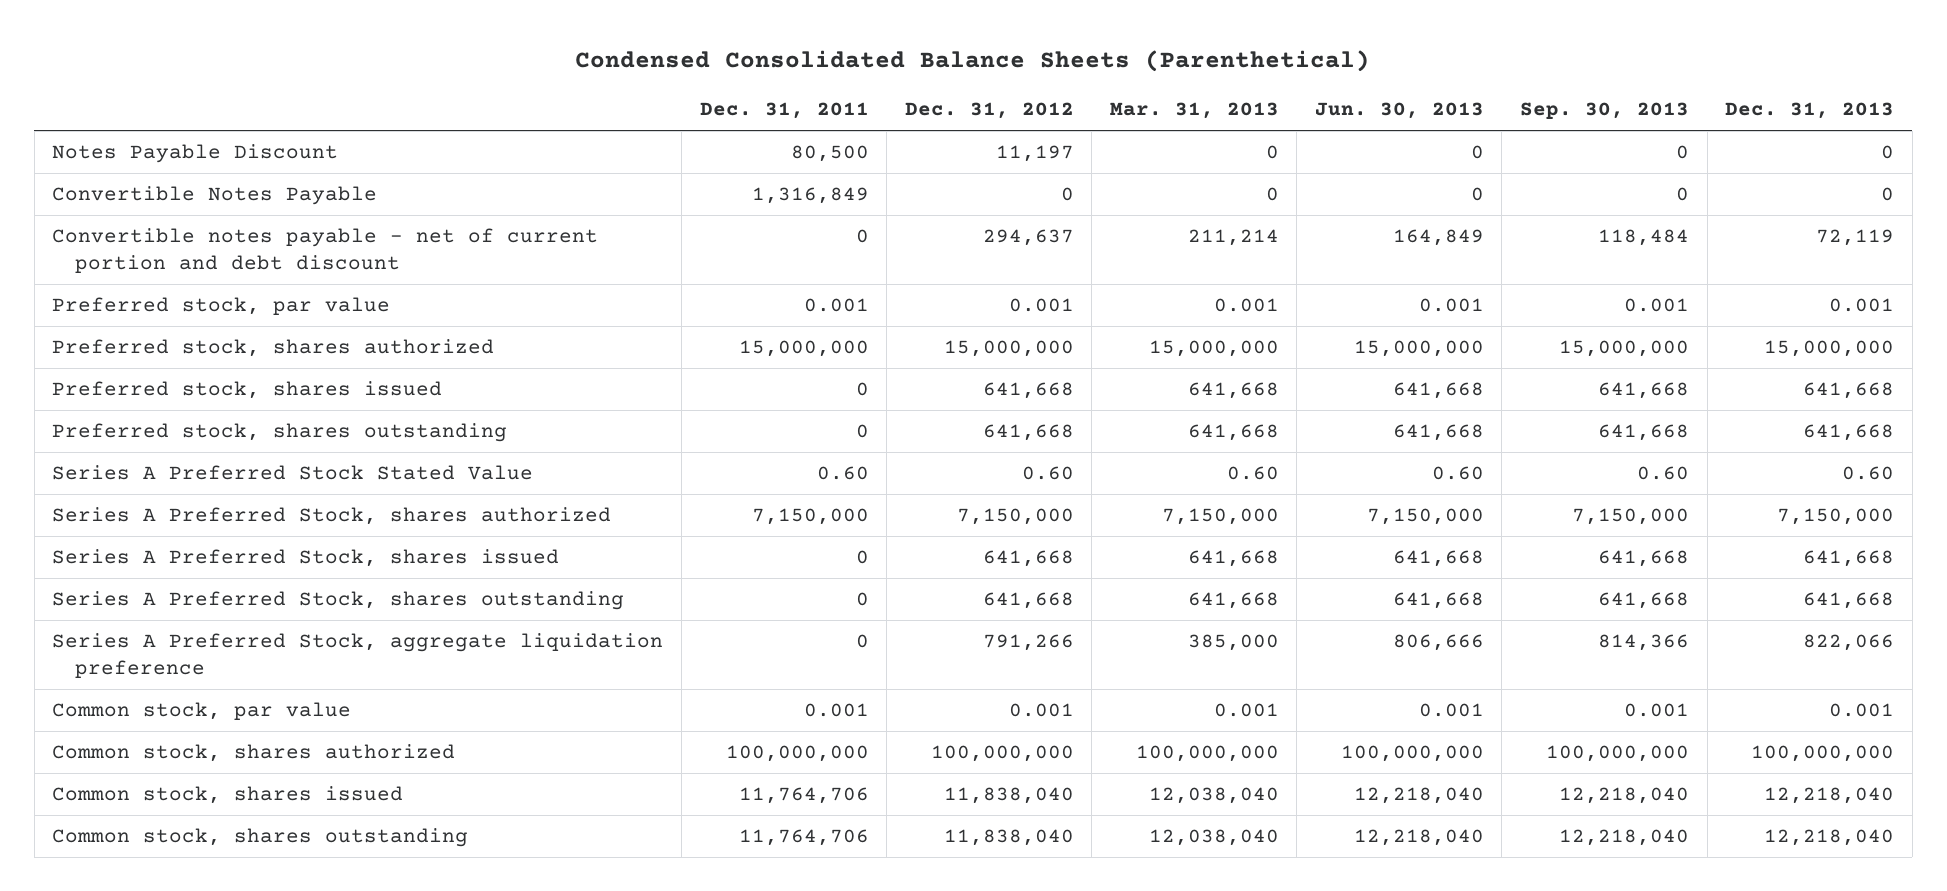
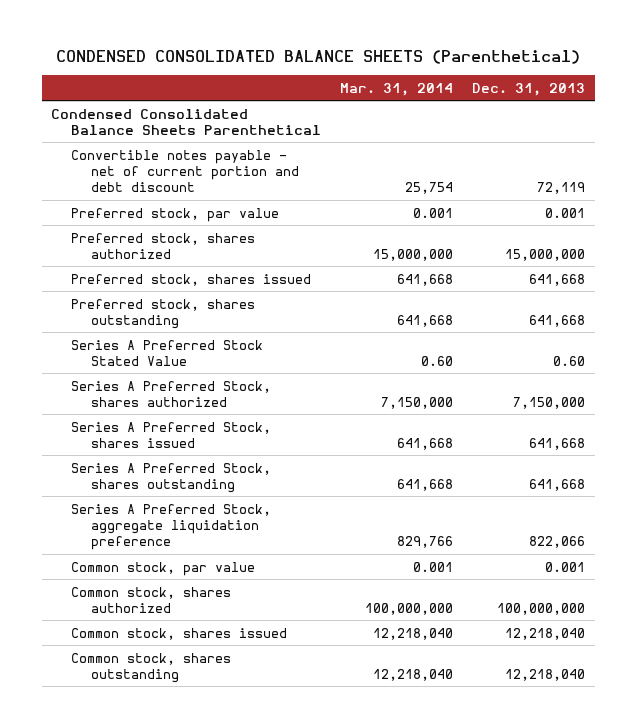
[575,50,1371,73] Condensed Consolidated Balance Sheets (Parenthetical) -> [56,49,581,64] CONDENSED CONSOLIDATED BALANCE SHEETS (Parenthetical)
[699,102,869,120] Dec. 31, 2011 -> none
[904,102,1074,120] Dec. 31, 2012 -> none
[1109,102,1279,120] Mar. 31, 2013 -> none
[1314,102,1484,120] Jun. 30, 2013 -> none
[1520,102,1690,120] Sep. 30, 2013 -> none
none -> [340,82,454,96] Mar. 31, 2014
[52,144,339,164] Notes Payable Discount -> none
[52,186,378,206] Convertible Notes Payable -> none
none -> [51,108,322,135] Condensed Consolidated Balance Sheets Parenthetical

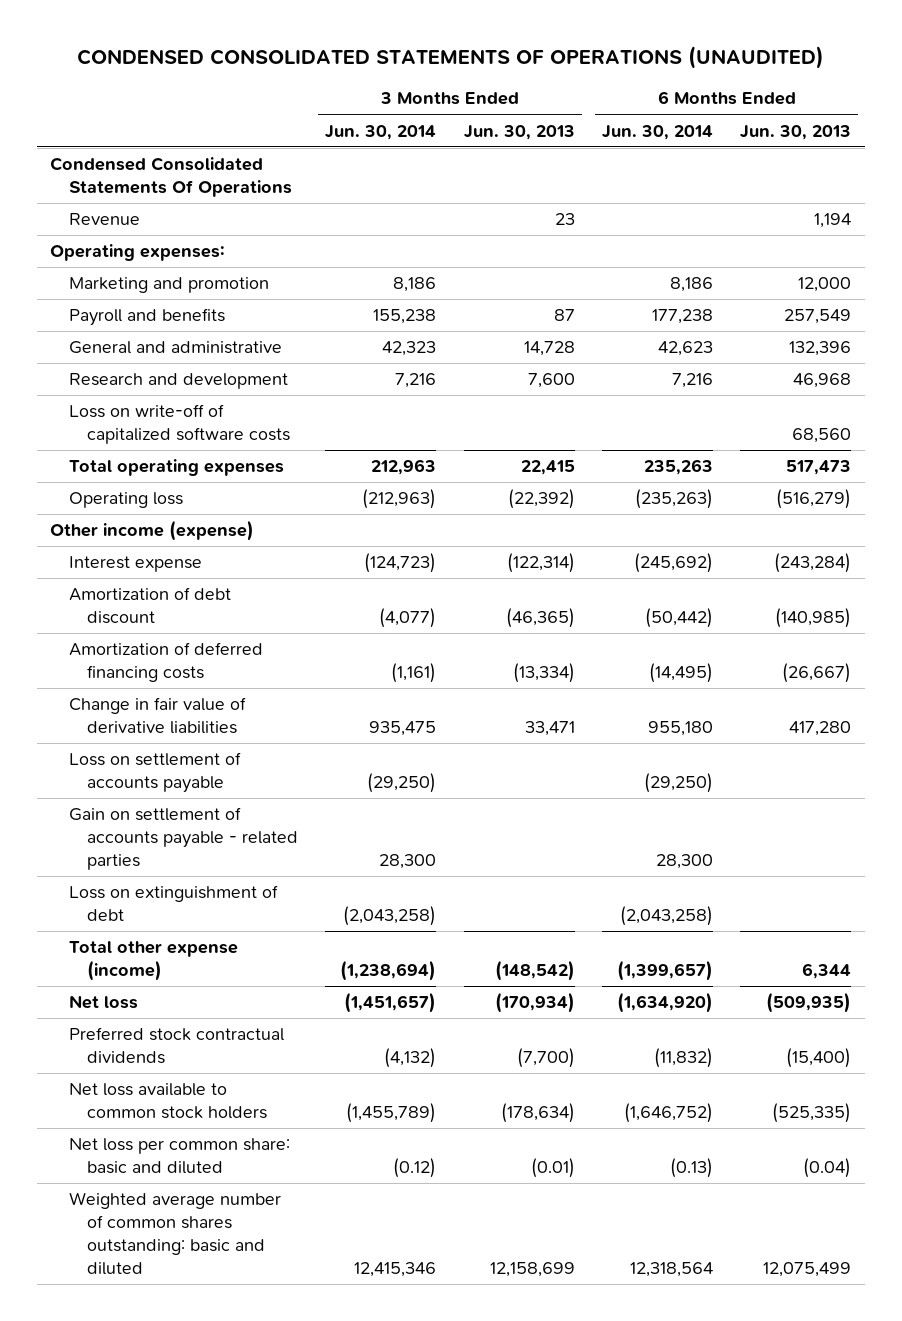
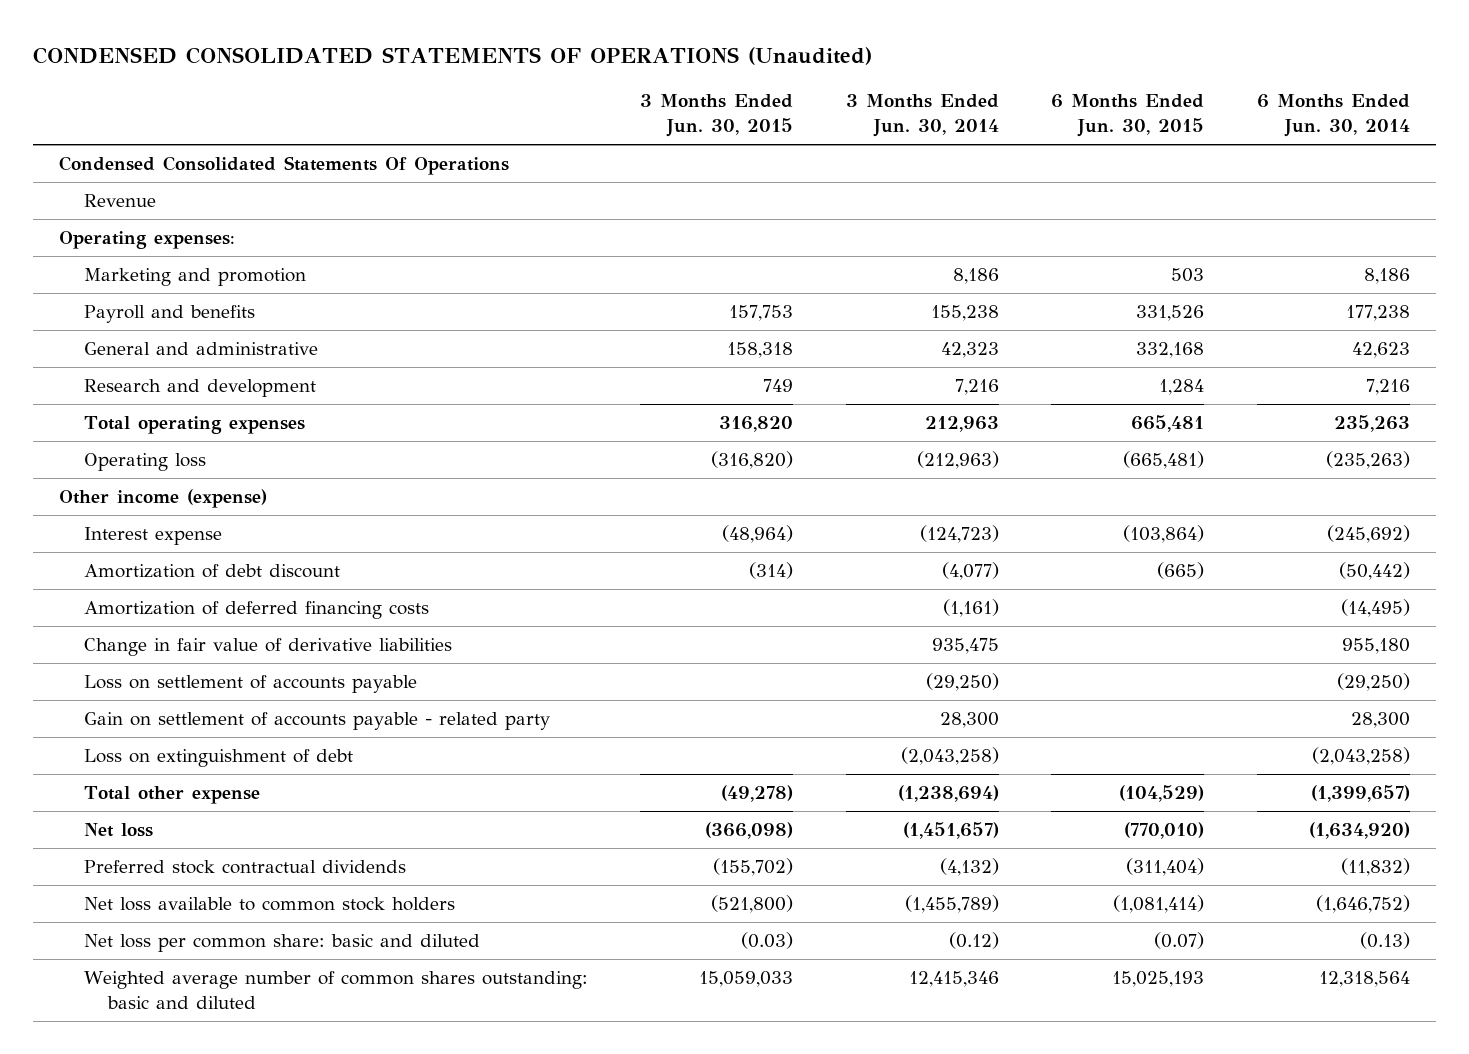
[76,46,824,70] CONDENSED CONSOLIDATED STATEMENTS OF OPERATIONS (UNAUDITED) -> [33,46,873,65] CONDENSED CONSOLIDATED STATEMENTS OF OPERATIONS (Unaudited)
[463,124,575,140] Jun. 30, 2013 -> none
[740,124,852,140] Jun. 30, 2013 -> none
none -> [640,94,794,138] 3 Months Ended Jun. 30, 2015
none -> [1051,94,1205,138] 6 Months Ended Jun. 30, 2015
[68,404,290,445] Loss on write-off of capitalized software costs -> none
[68,807,298,871] Gain on settlement of accounts payable - related parties -> [83,712,550,731] Gain on settlement of accounts payable - related party
[68,941,238,982] Total other expense (income) -> [83,786,260,805] Total other expense

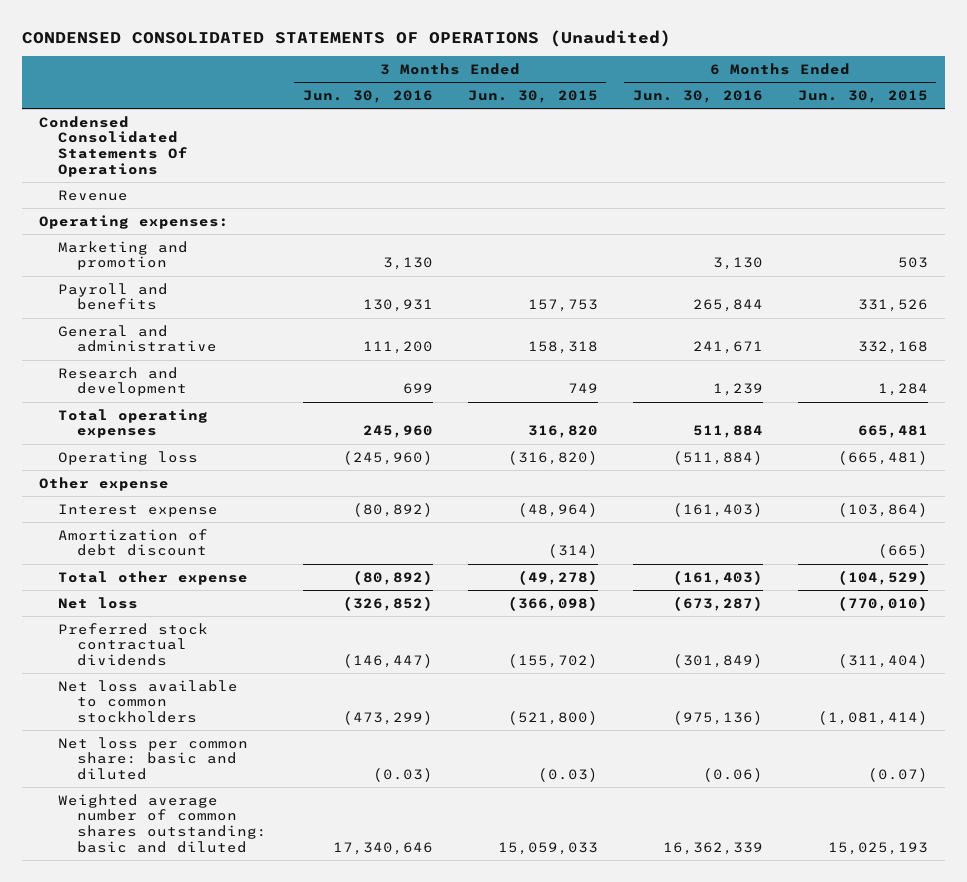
[845,94,999,138] 3 Months Ended Jun. 30, 2014 -> none
[1256,94,1410,138] 6 Months Ended Jun. 30, 2014 -> none
none -> [302,89,433,103] Jun. 30, 2016
none -> [632,89,763,103] Jun. 30, 2016
[59,489,268,509] Other income (expense) -> [39,476,170,491] Other expense
[83,601,429,620] Amortization of deferred financing costs -> none
[83,638,452,657] Change in fair value of derivative liabilities -> none
[83,675,417,694] Loss on settlement of accounts payable -> none
[83,712,550,731] Gain on settlement of accounts payable - related party -> none
[83,749,353,768] Loss on extinguishment of debt -> none
[83,897,455,912] Net loss available to common stock holders -> [58,679,239,724] Net loss available to common stockholders

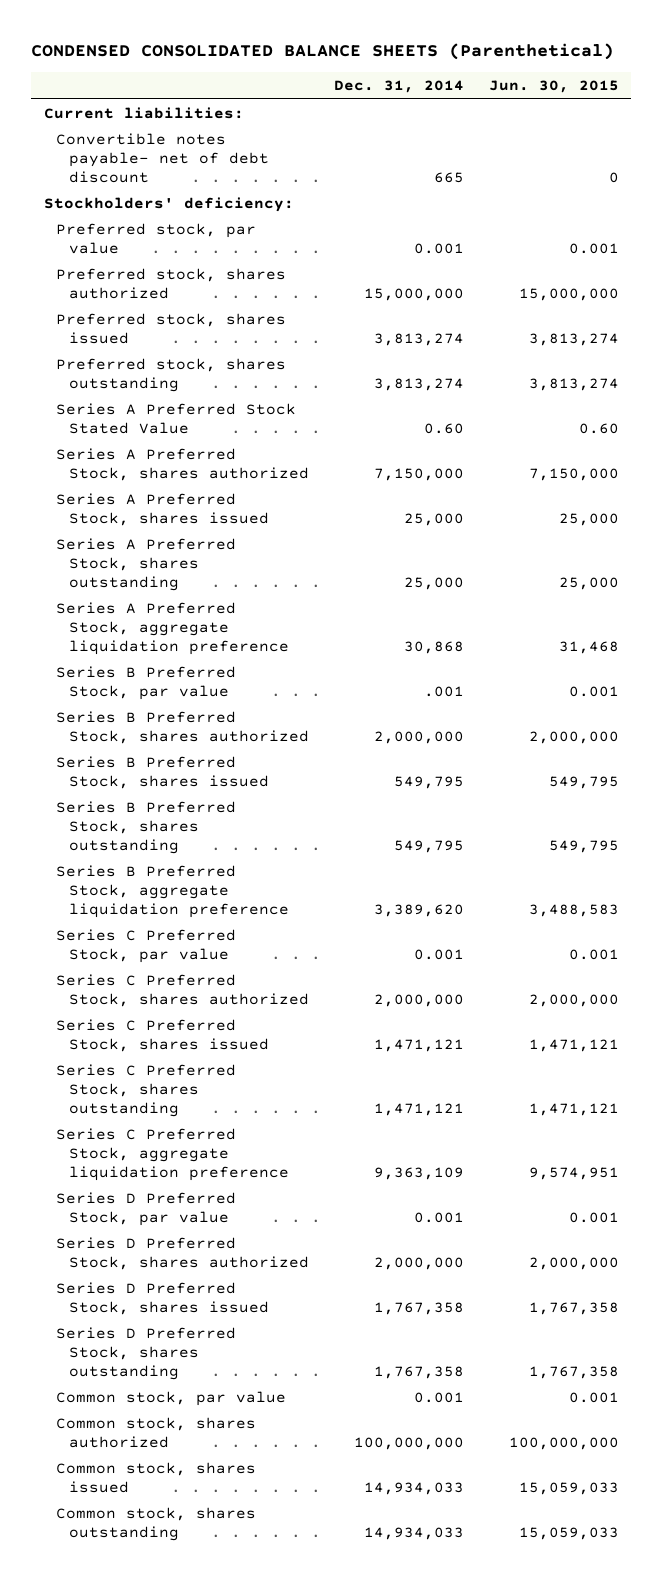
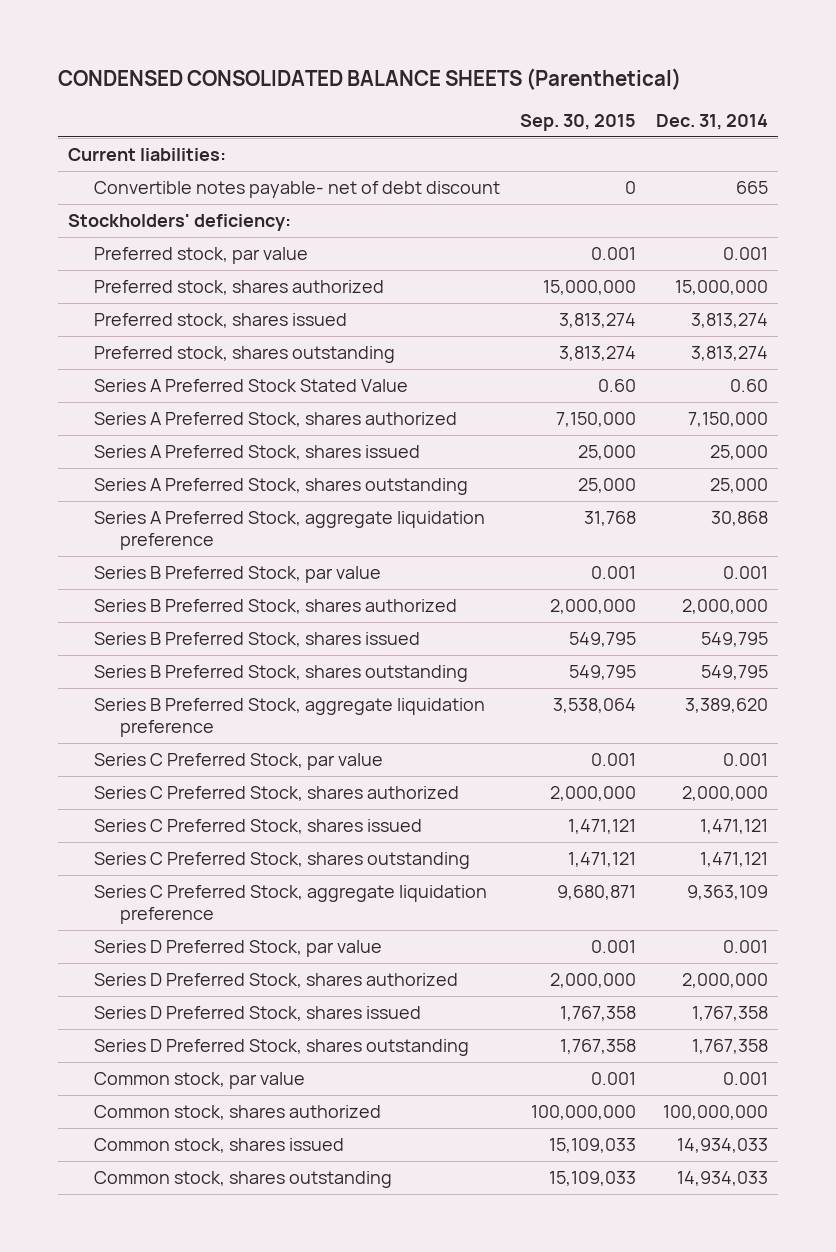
[488,80,619,94] Jun. 30, 2015 -> none
none -> [519,113,636,131] Sep. 30, 2015
[423,685,464,697] .001 -> [722,566,768,580] 0.001

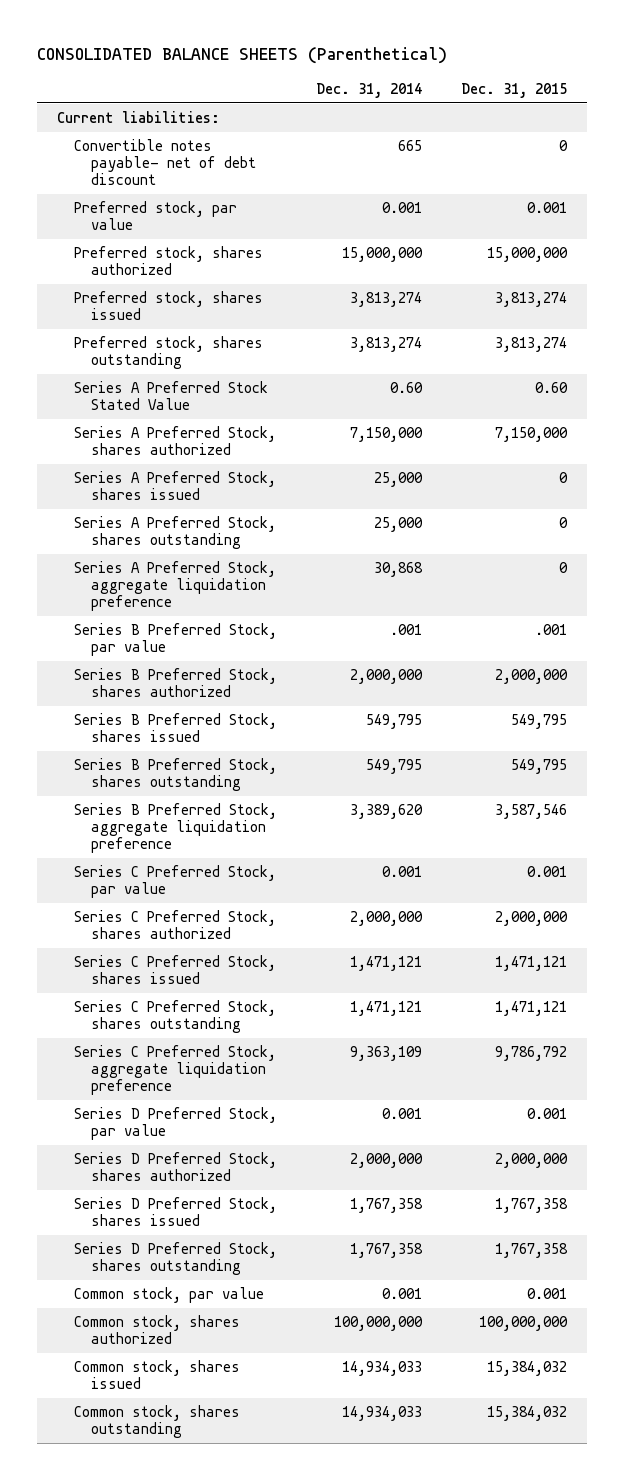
[57,67,681,90] CONDENSED CONSOLIDATED BALANCE SHEETS (Parenthetical) -> [37,47,448,65] CONSOLIDATED BALANCE SHEETS (Parenthetical)
[519,113,636,131] Sep. 30, 2015 -> none
none -> [461,83,568,99] Dec. 31, 2015
[67,214,291,232] Stockholders' deficiency: -> none
[722,566,768,580] 0.001 -> [390,623,423,635] .001

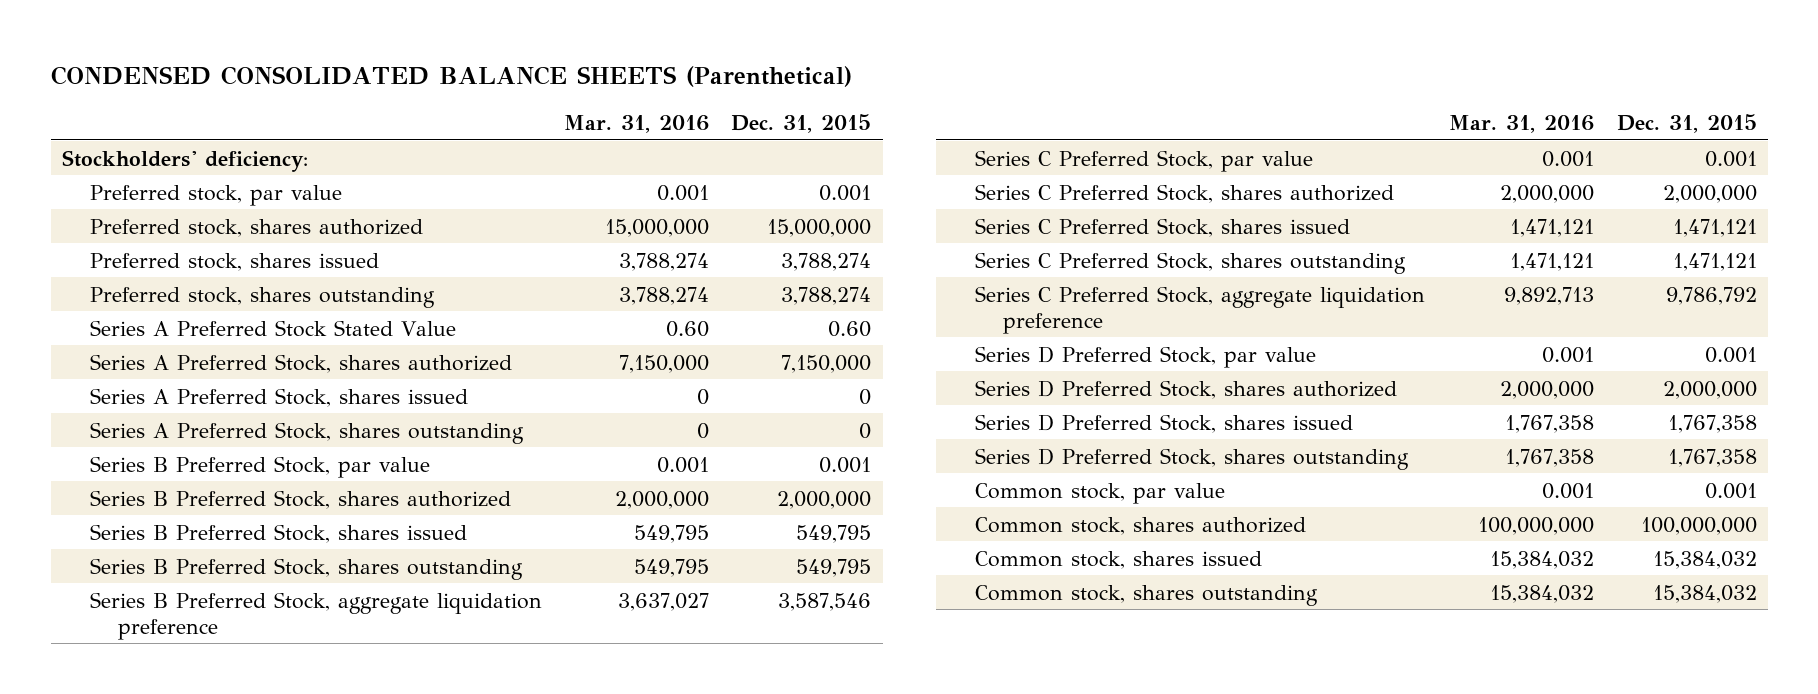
[37,47,448,65] CONSOLIDATED BALANCE SHEETS (Parenthetical) -> [50,65,852,87] CONDENSED CONSOLIDATED BALANCE SHEETS (Parenthetical)
[316,83,423,99] Dec. 31, 2014 -> none
none -> [564,114,710,133] Mar. 31, 2016
[57,110,221,123] Current liabilities: -> none
[73,138,256,186] Convertible notes payable- net of debt discount -> none
none -> [61,149,308,172] Stockholders' deficiency:
[495,291,568,307] 3,813,274 -> [781,252,872,271] 3,788,274
[495,336,568,352] 3,813,274 -> [781,286,872,305] 3,788,274
[73,560,276,612] Series A Preferred Stock, aggregate liquidation preference -> none
[535,623,568,635] .001 -> [819,456,872,473] 0.001

